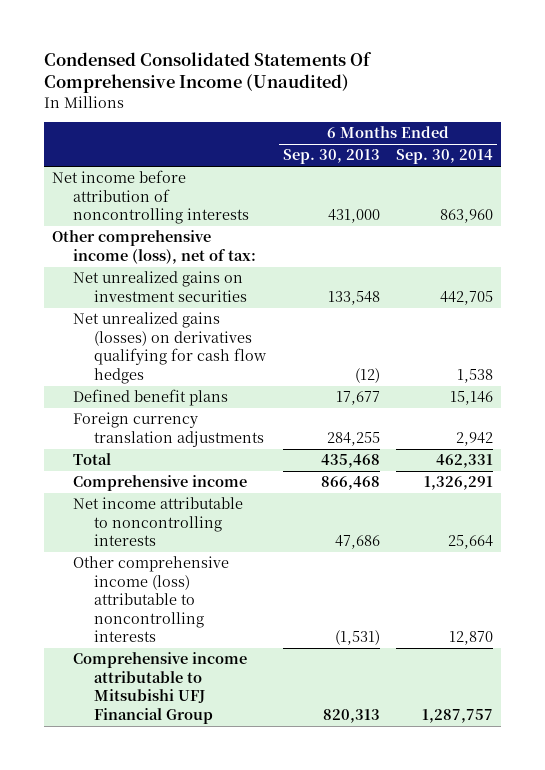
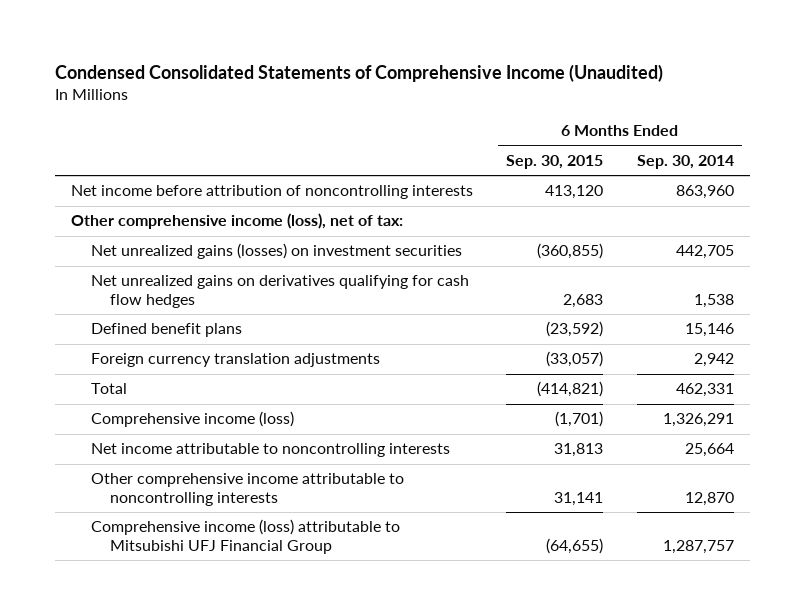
[43,52,372,94] Condensed Consolidated Statements Of Comprehensive Income (Unaudited) -> [54,64,663,83] Condensed Consolidated Statements of Comprehensive Income (Unaudited)
[282,149,380,165] Sep. 30, 2013 -> none
none -> [506,154,604,169] Sep. 30, 2015
[73,271,248,302] Net unrealized gains on investment securities -> [90,243,462,260] Net unrealized gains (losses) on investment securities
[73,312,268,384] Net unrealized gains (losses) on derivatives qualifying for cash flow hedges -> [90,275,469,309] Net unrealized gains on derivatives qualifying for cash flow hedges
[73,475,248,492] Comprehensive income -> [90,411,294,428] Comprehensive income (loss)
[73,556,230,643] Other comprehensive income (loss) attributable to noncontrolling interests -> [90,473,404,507] Other comprehensive income attributable to noncontrolling interests
[73,652,248,724] Comprehensive income attributable to Mitsubishi UFJ Financial Group -> [90,519,400,555] Comprehensive income (loss) attributable to Mitsubishi UFJ Financial Group

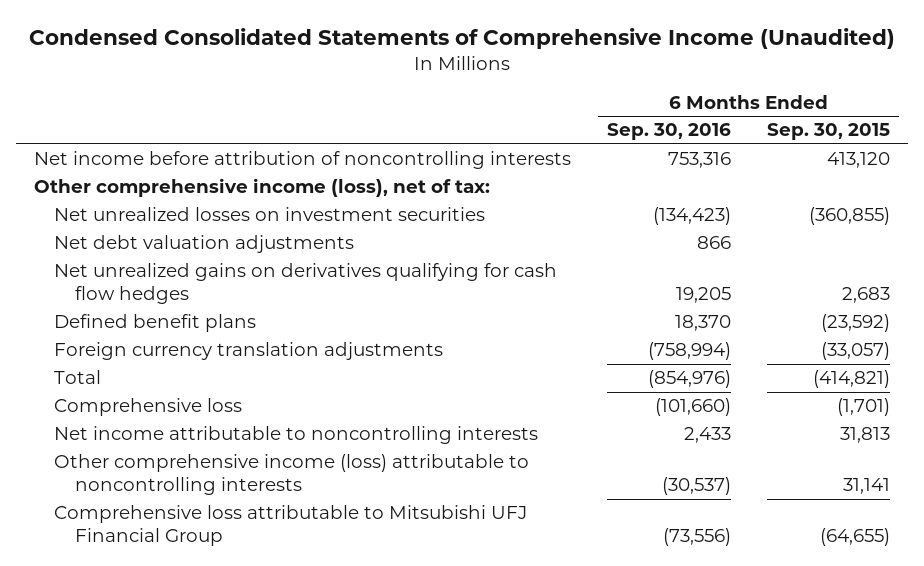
[636,154,734,169] Sep. 30, 2014 -> none
none -> [607,123,732,141] Sep. 30, 2016
[90,243,462,260] Net unrealized gains (losses) on investment securities -> [54,207,486,222] Net unrealized losses on investment securities
none -> [54,235,355,254] Net debt valuation adjustments
[90,411,294,428] Comprehensive income (loss) -> [54,398,243,417] Comprehensive loss
[90,473,404,507] Other comprehensive income attributable to noncontrolling interests -> [54,454,530,496] Other comprehensive income (loss) attributable to noncontrolling interests
[90,519,400,555] Comprehensive income (loss) attributable to Mitsubishi UFJ Financial Group -> [54,505,528,547] Comprehensive loss attributable to Mitsubishi UFJ Financial Group

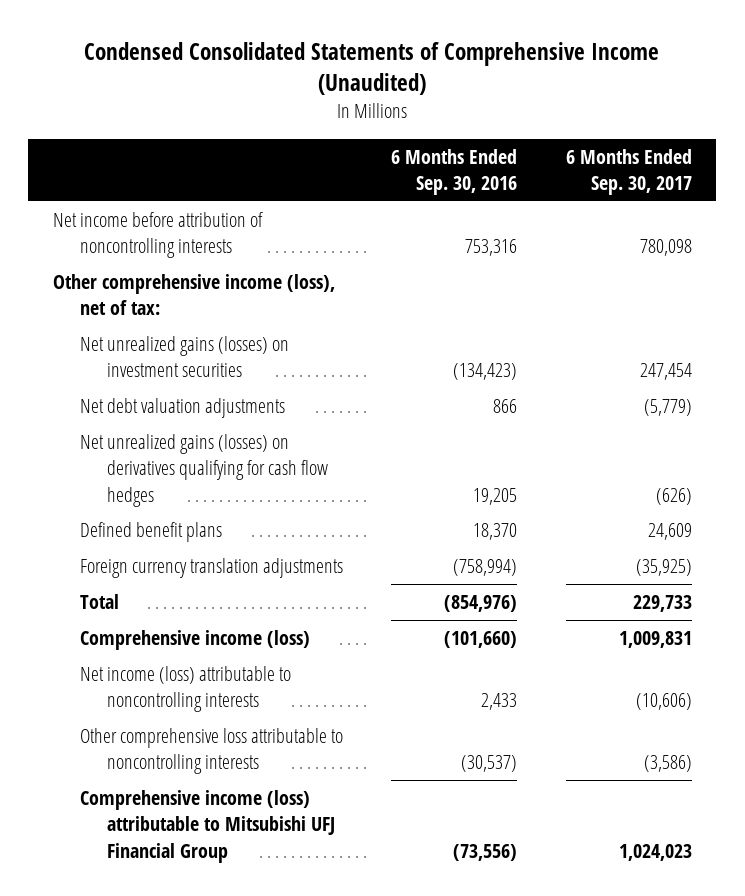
[767,123,891,141] Sep. 30, 2015 -> none
none -> [565,148,692,195] 6 Months Ended Sep. 30, 2017
[54,207,486,222] Net unrealized losses on investment securities -> [79,336,289,378] Net unrealized gains (losses) on investment securities
[54,263,558,305] Net unrealized gains on derivatives qualifying for cash flow hedges -> [79,434,329,507] Net unrealized gains (losses) on derivatives qualifying for cash flow hedges
[54,398,243,417] Comprehensive loss -> [79,630,310,651] Comprehensive income (loss)
[54,426,539,445] Net income attributable to noncontrolling interests -> [79,666,291,713] Net income (loss) attributable to noncontrolling interests
[54,454,530,496] Other comprehensive income (loss) attributable to noncontrolling interests -> [79,728,343,775] Other comprehensive loss attributable to noncontrolling interests
[54,505,528,547] Comprehensive loss attributable to Mitsubishi UFJ Financial Group -> [79,790,336,863] Comprehensive income (loss) attributable to Mitsubishi UFJ Financial Group

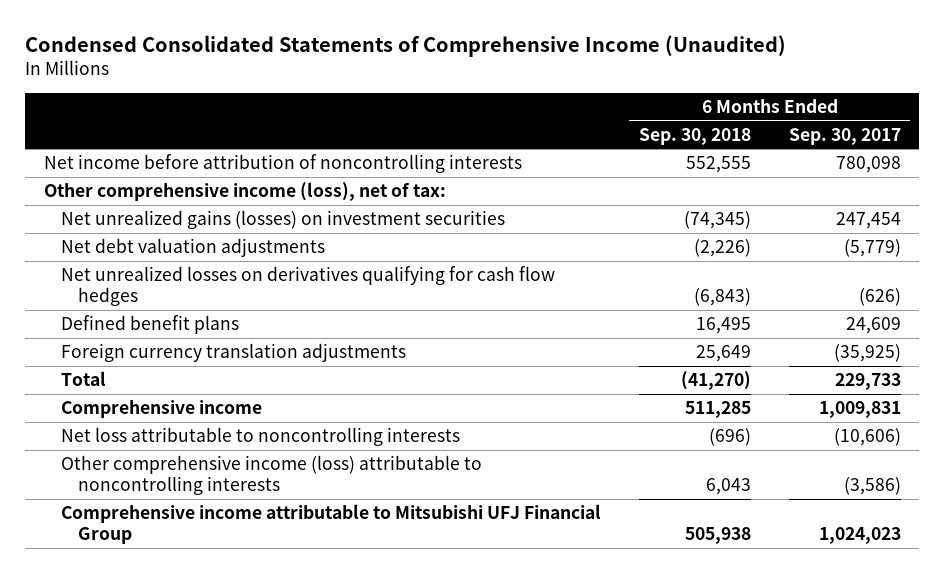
[391,148,518,195] 6 Months Ended Sep. 30, 2016 -> none
none -> [638,127,751,145] Sep. 30, 2018
[79,434,329,507] Net unrealized gains (losses) on derivatives qualifying for cash flow hedges -> [60,266,555,307] Net unrealized losses on derivatives qualifying for cash flow hedges
[79,630,310,651] Comprehensive income (loss) -> [60,400,262,419] Comprehensive income
[79,666,291,713] Net income (loss) attributable to noncontrolling interests -> [60,427,460,447] Net loss attributable to noncontrolling interests
[79,728,343,775] Other comprehensive loss attributable to noncontrolling interests -> [60,455,482,496] Other comprehensive income (loss) attributable to noncontrolling interests
[79,790,336,863] Comprehensive income (loss) attributable to Mitsubishi UFJ Financial Group -> [60,504,601,545] Comprehensive income attributable to Mitsubishi UFJ Financial Group

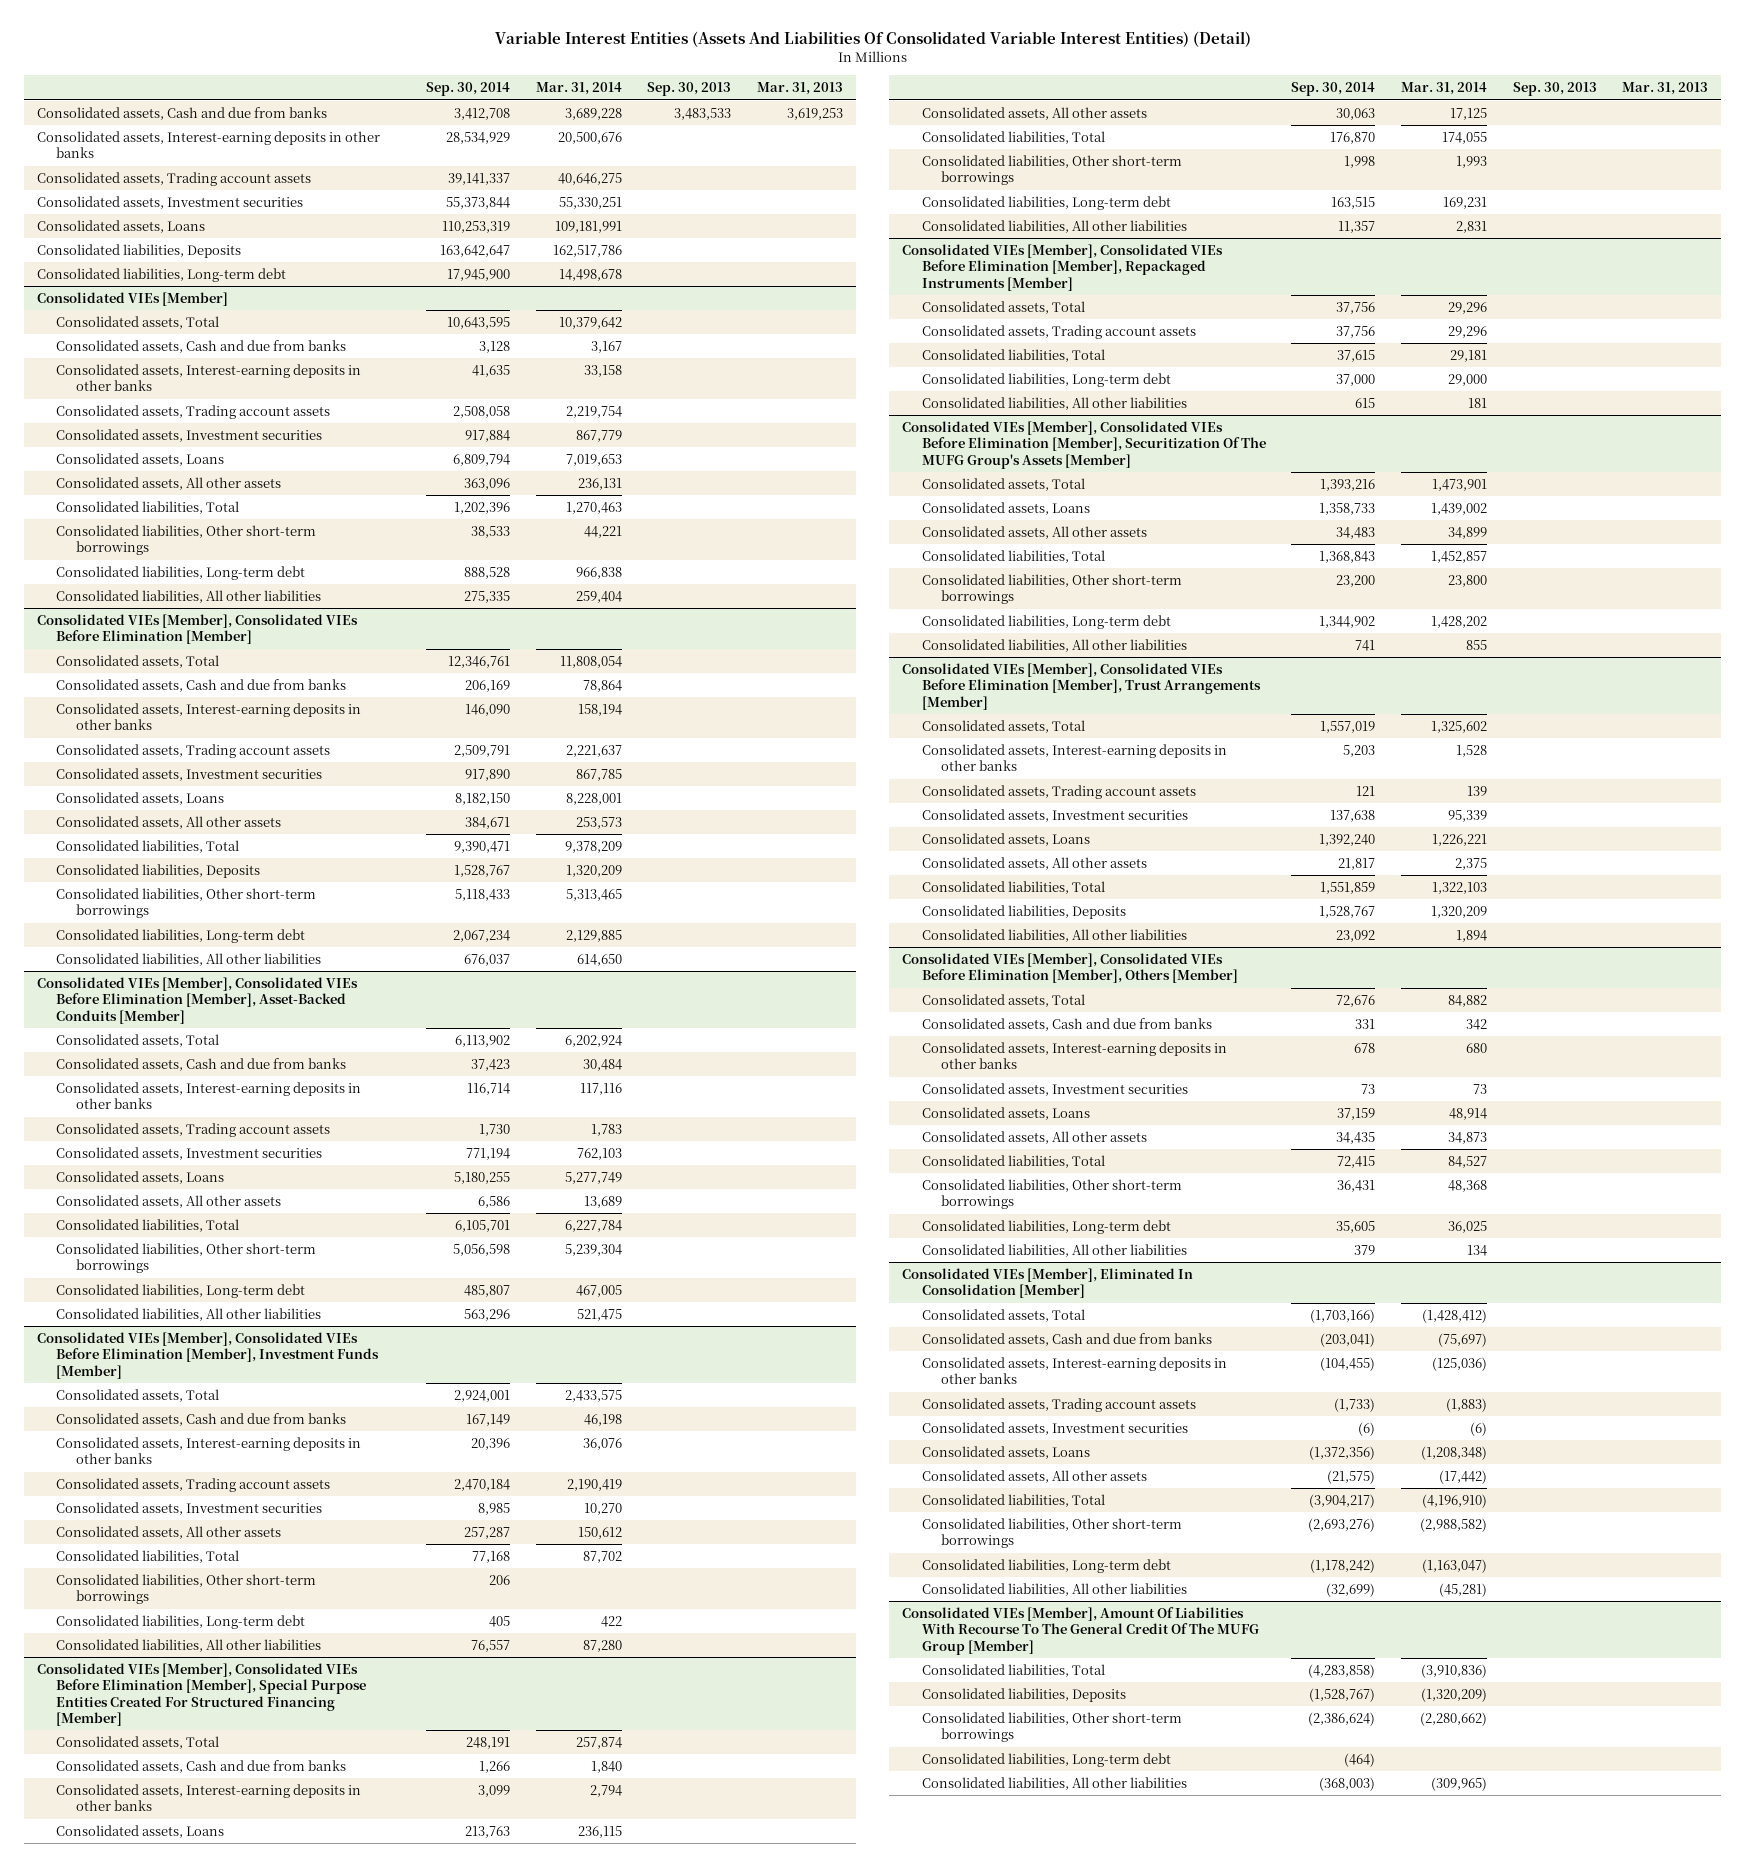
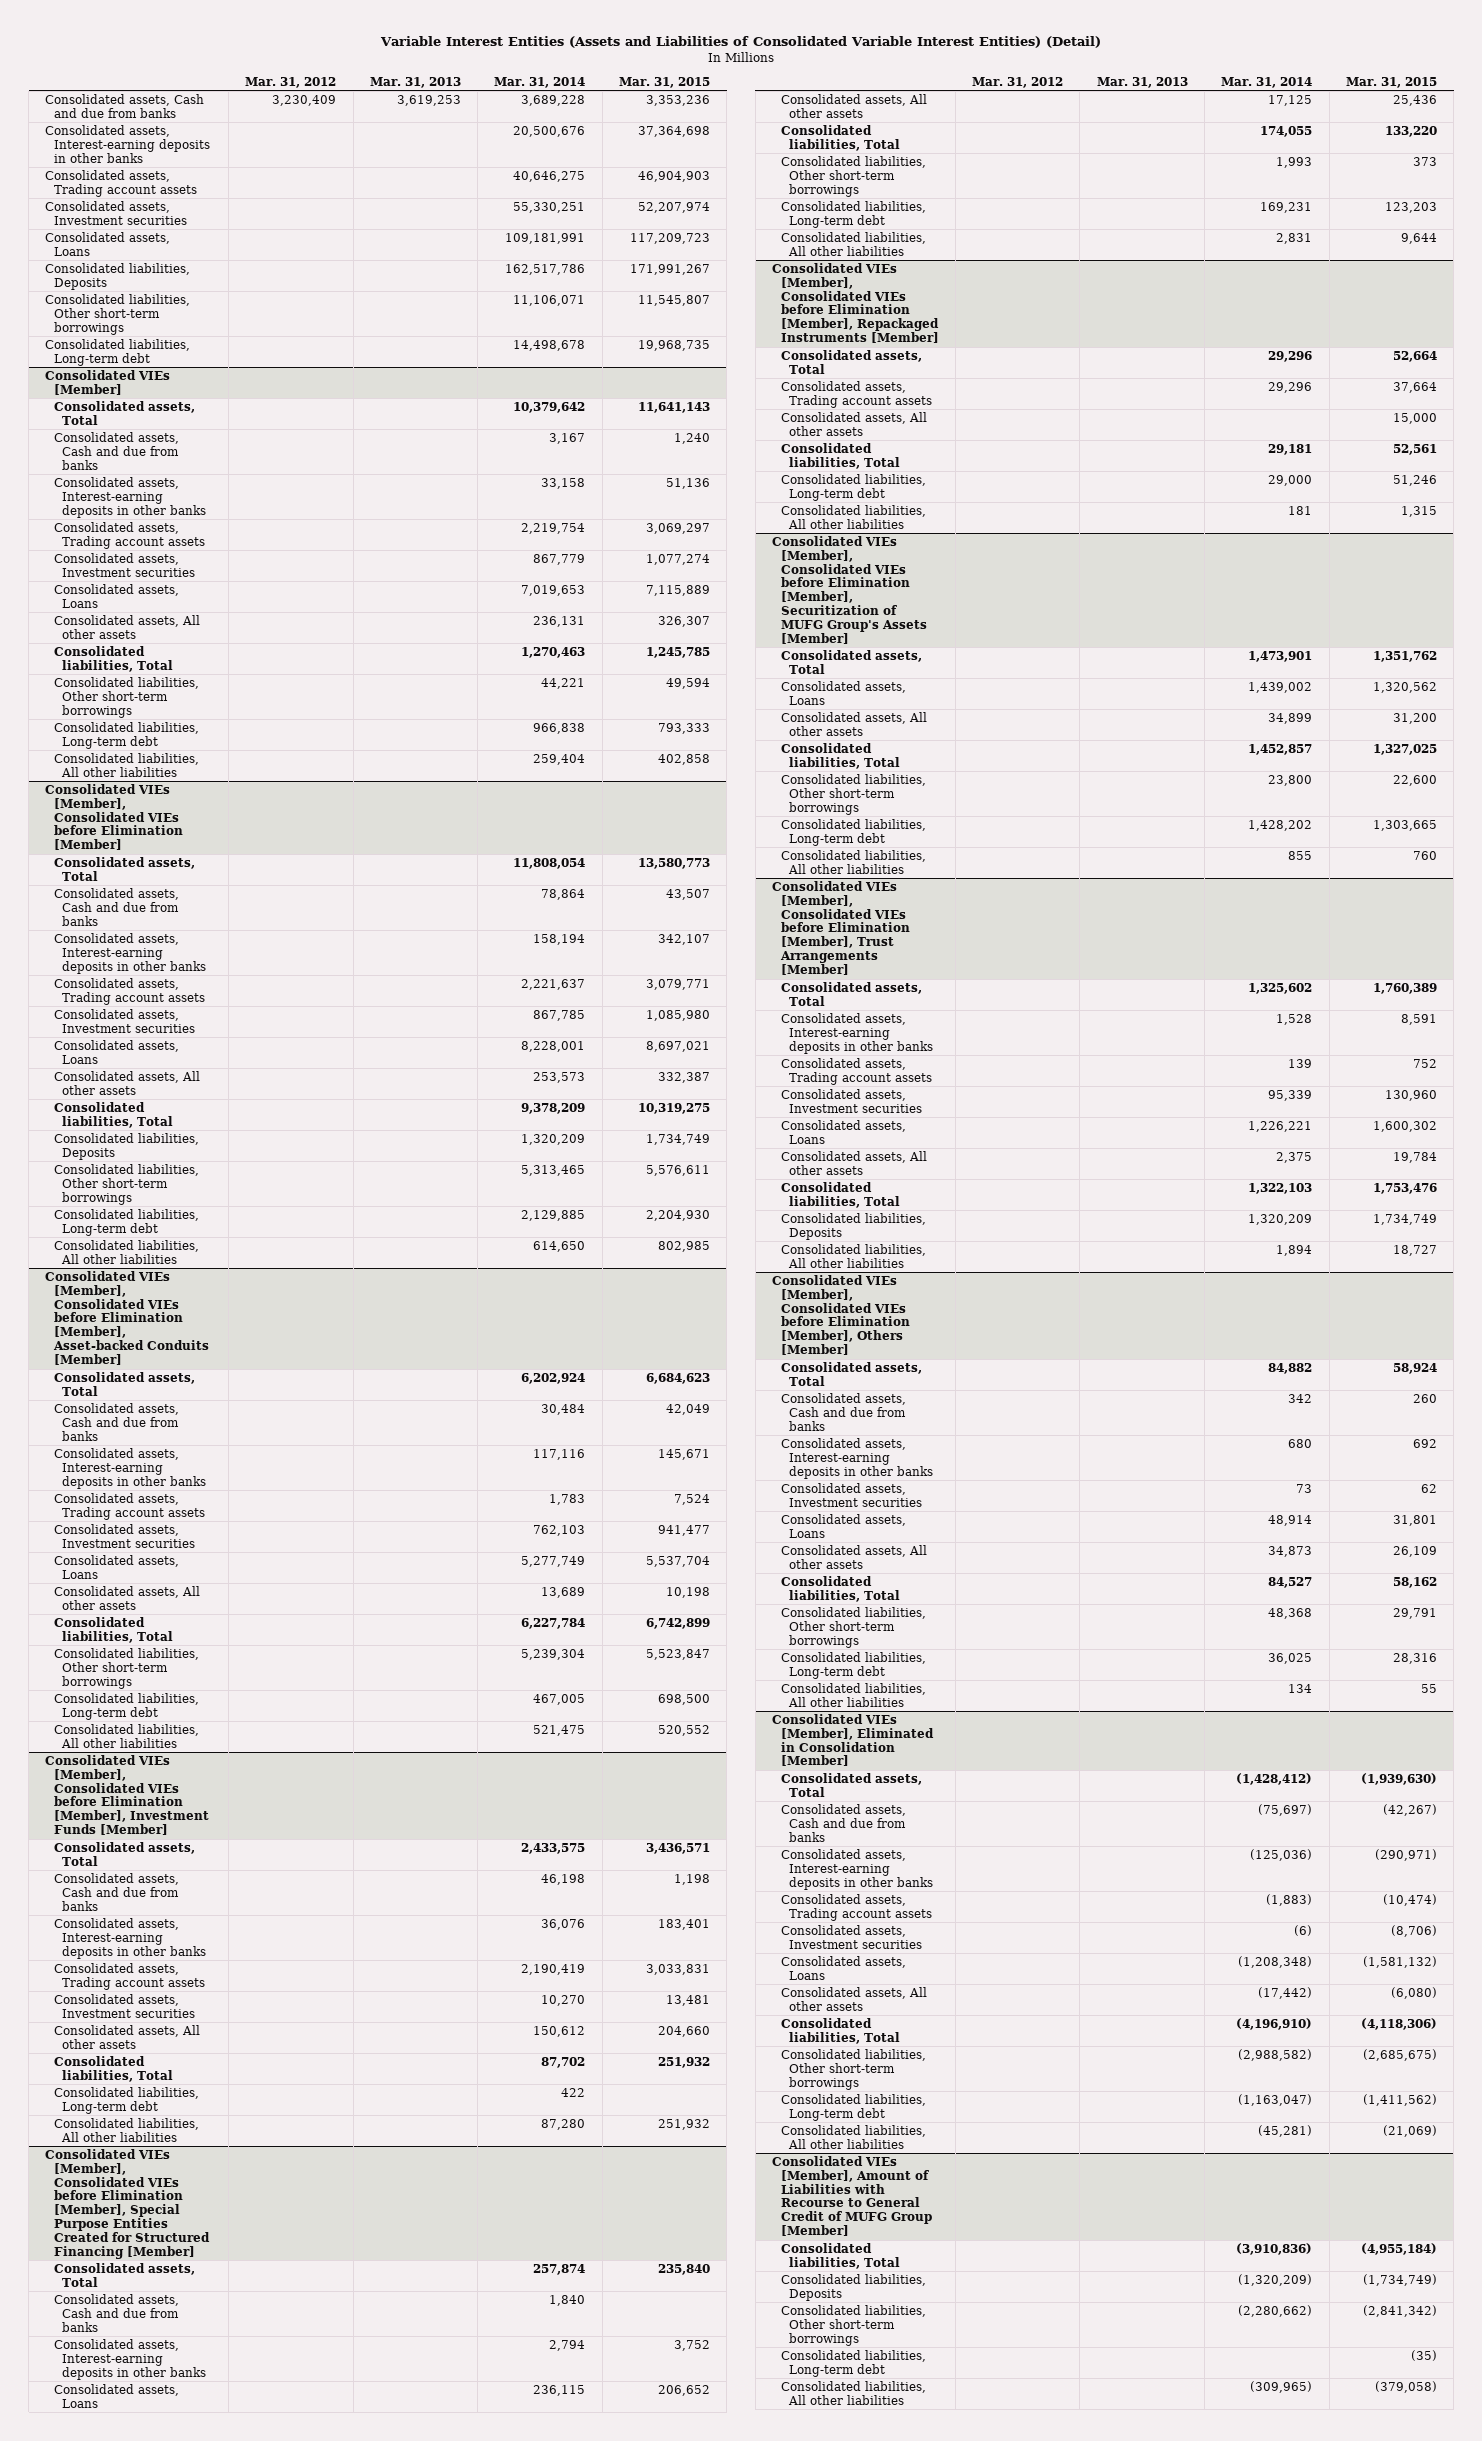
[494,31,1251,48] Variable Interest Entities (Assets And Liabilities Of Consolidated Variable Interest Entities) (Detail) -> [380,36,1102,49] Variable Interest Entities (Assets and Liabilities of Consolidated Variable Interest Entities) (Detail)
[425,82,510,97] Sep. 30, 2014 -> none
[647,82,732,97] Sep. 30, 2013 -> none
none -> [245,76,337,88] Mar. 31, 2012
none -> [619,76,711,88] Mar. 31, 2015
none -> [45,293,191,335] Consolidated liabilities, Other short-term borrowings
[36,613,358,645] Consolidated VIEs [Member], Consolidated VIEs Before Elimination [Member] -> [45,783,183,851] Consolidated VIEs [Member], Consolidated VIEs before Elimination [Member]
[36,976,358,1024] Consolidated VIEs [Member], Consolidated VIEs Before Elimination [Member], Asset-Backed Conduits [Member] -> [45,1270,209,1366] Consolidated VIEs [Member], Consolidated VIEs before Elimination [Member], Asset-backed Conduits [Member]
[36,1331,380,1379] Consolidated VIEs [Member], Consolidated VIEs Before Elimination [Member], Investment Funds [Member] -> [45,1754,209,1836] Consolidated VIEs [Member], Consolidated VIEs before Elimination [Member], Investment Funds [Member]
[56,1573,317,1605] Consolidated liabilities, Other short-term borrowings -> none
[36,1662,367,1727] Consolidated VIEs [Member], Consolidated VIEs Before Elimination [Member], Special Purpose Entities Created For Structured Financing [Member] -> [45,2148,210,2260] Consolidated VIEs [Member], Consolidated VIEs before Elimination [Member], Special Purpose Entities Created for Structured Financing [Member]
[901,243,1223,291] Consolidated VIEs [Member], Consolidated VIEs Before Elimination [Member], Repackaged Instruments [Member] -> [772,262,939,344] Consolidated VIEs [Member], Consolidated VIEs before Elimination [Member], Repackaged Instruments [Member]
none -> [780,411,927,436] Consolidated assets, All other assets
[901,420,1266,469] Consolidated VIEs [Member], Consolidated VIEs Before Elimination [Member], Securitization Of The MUFG Group's Assets [Member] -> [772,535,927,645] Consolidated VIEs [Member], Consolidated VIEs before Elimination [Member], Securitization of MUFG Group's Assets [Member]
[901,662,1261,710] Consolidated VIEs [Member], Consolidated VIEs Before Elimination [Member], Trust Arrangements [Member] -> [772,880,910,976] Consolidated VIEs [Member], Consolidated VIEs before Elimination [Member], Trust Arrangements [Member]
[901,952,1238,984] Consolidated VIEs [Member], Consolidated VIEs Before Elimination [Member], Others [Member] -> [772,1274,910,1356] Consolidated VIEs [Member], Consolidated VIEs before Elimination [Member], Others [Member]
[901,1267,1193,1299] Consolidated VIEs [Member], Eliminated In Consolidation [Member] -> [772,1713,934,1767] Consolidated VIEs [Member], Eliminated in Consolidation [Member]
[901,1606,1259,1655] Consolidated VIEs [Member], Amount Of Liabilities With Recourse To The General Credit Of The MUFG Group [Member] -> [772,2155,932,2237] Consolidated VIEs [Member], Amount of Liabilities with Recourse to General Credit of MUFG Group [Member]

